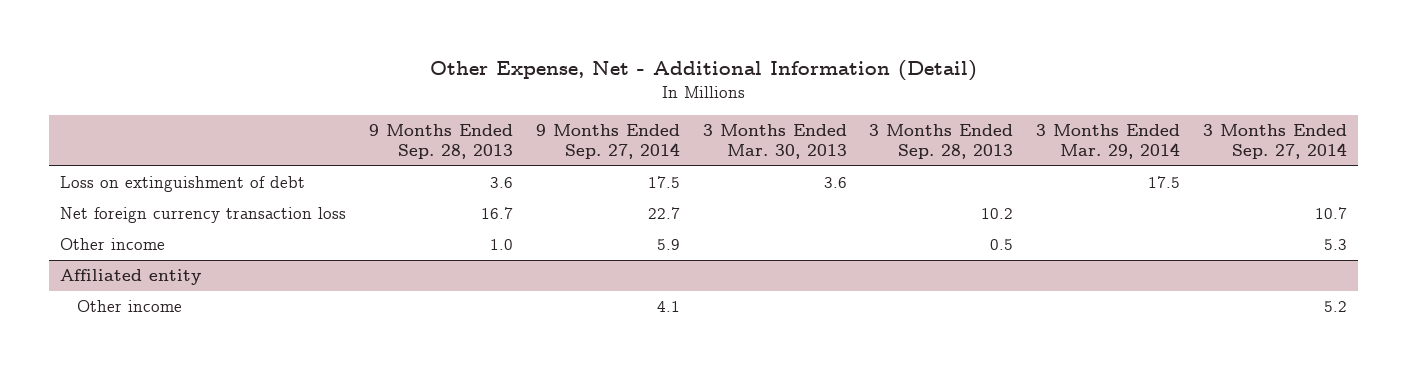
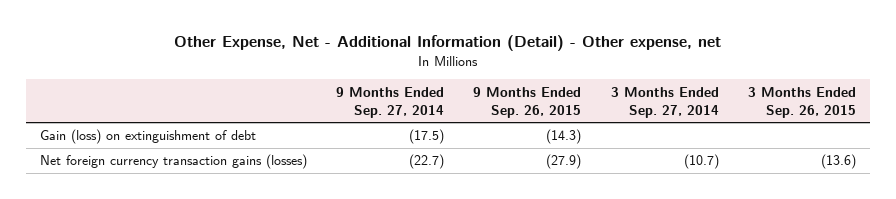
[429,60,977,82] Other Expense, Net - Additional Information (Detail) -> [173,35,721,52] Other Expense, Net - Additional Information (Detail) - Other expense, net
[369,124,514,159] 9 Months Ended Sep. 28, 2013 -> none
[702,124,847,159] 3 Months Ended Mar. 30, 2013 -> none
[869,124,1014,159] 3 Months Ended Sep. 28, 2013 -> none
[1035,124,1180,159] 3 Months Ended Mar. 29, 2014 -> none
none -> [473,86,582,118] 9 Months Ended Sep. 26, 2015
none -> [747,86,856,118] 3 Months Ended Sep. 26, 2015
[60,238,166,251] Other income -> none
[60,269,202,286] Affiliated entity -> none
[77,300,183,313] Other income -> none
[60,176,306,193] Loss on extinguishment of debt -> [40,129,257,145] Gain (loss) on extinguishment of debt
[647,176,680,189] 17.5 -> [409,129,445,145] (17.5)
[60,207,347,224] Net foreign currency transaction loss -> [40,154,308,170] Net foreign currency transaction gains (losses)
[647,207,680,220] 22.7 -> [409,154,445,170] (22.7)
[1314,207,1347,220] 10.7 -> [683,154,719,170] (10.7)

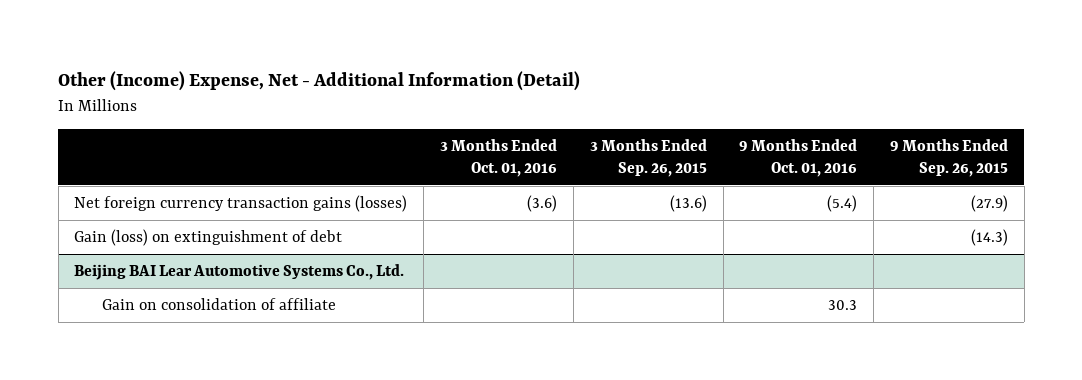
[173,35,721,52] Other Expense, Net - Additional Information (Detail) - Other expense, net -> [58,71,581,92] Other (Income) Expense, Net - Additional Information (Detail)
[336,86,445,118] 9 Months Ended Sep. 27, 2014 -> none
[610,86,719,118] 3 Months Ended Sep. 27, 2014 -> none
none -> [440,139,558,178] 3 Months Ended Oct. 01, 2016
none -> [739,139,858,178] 9 Months Ended Oct. 01, 2016
[40,129,257,145] Gain (loss) on extinguishment of debt -> [74,229,343,247] Gain (loss) on extinguishment of debt
none -> [74,264,405,281] Beijing BAI Lear Automotive Systems Co., Ltd.
none -> [102,298,337,311] Gain on consolidation of affiliate

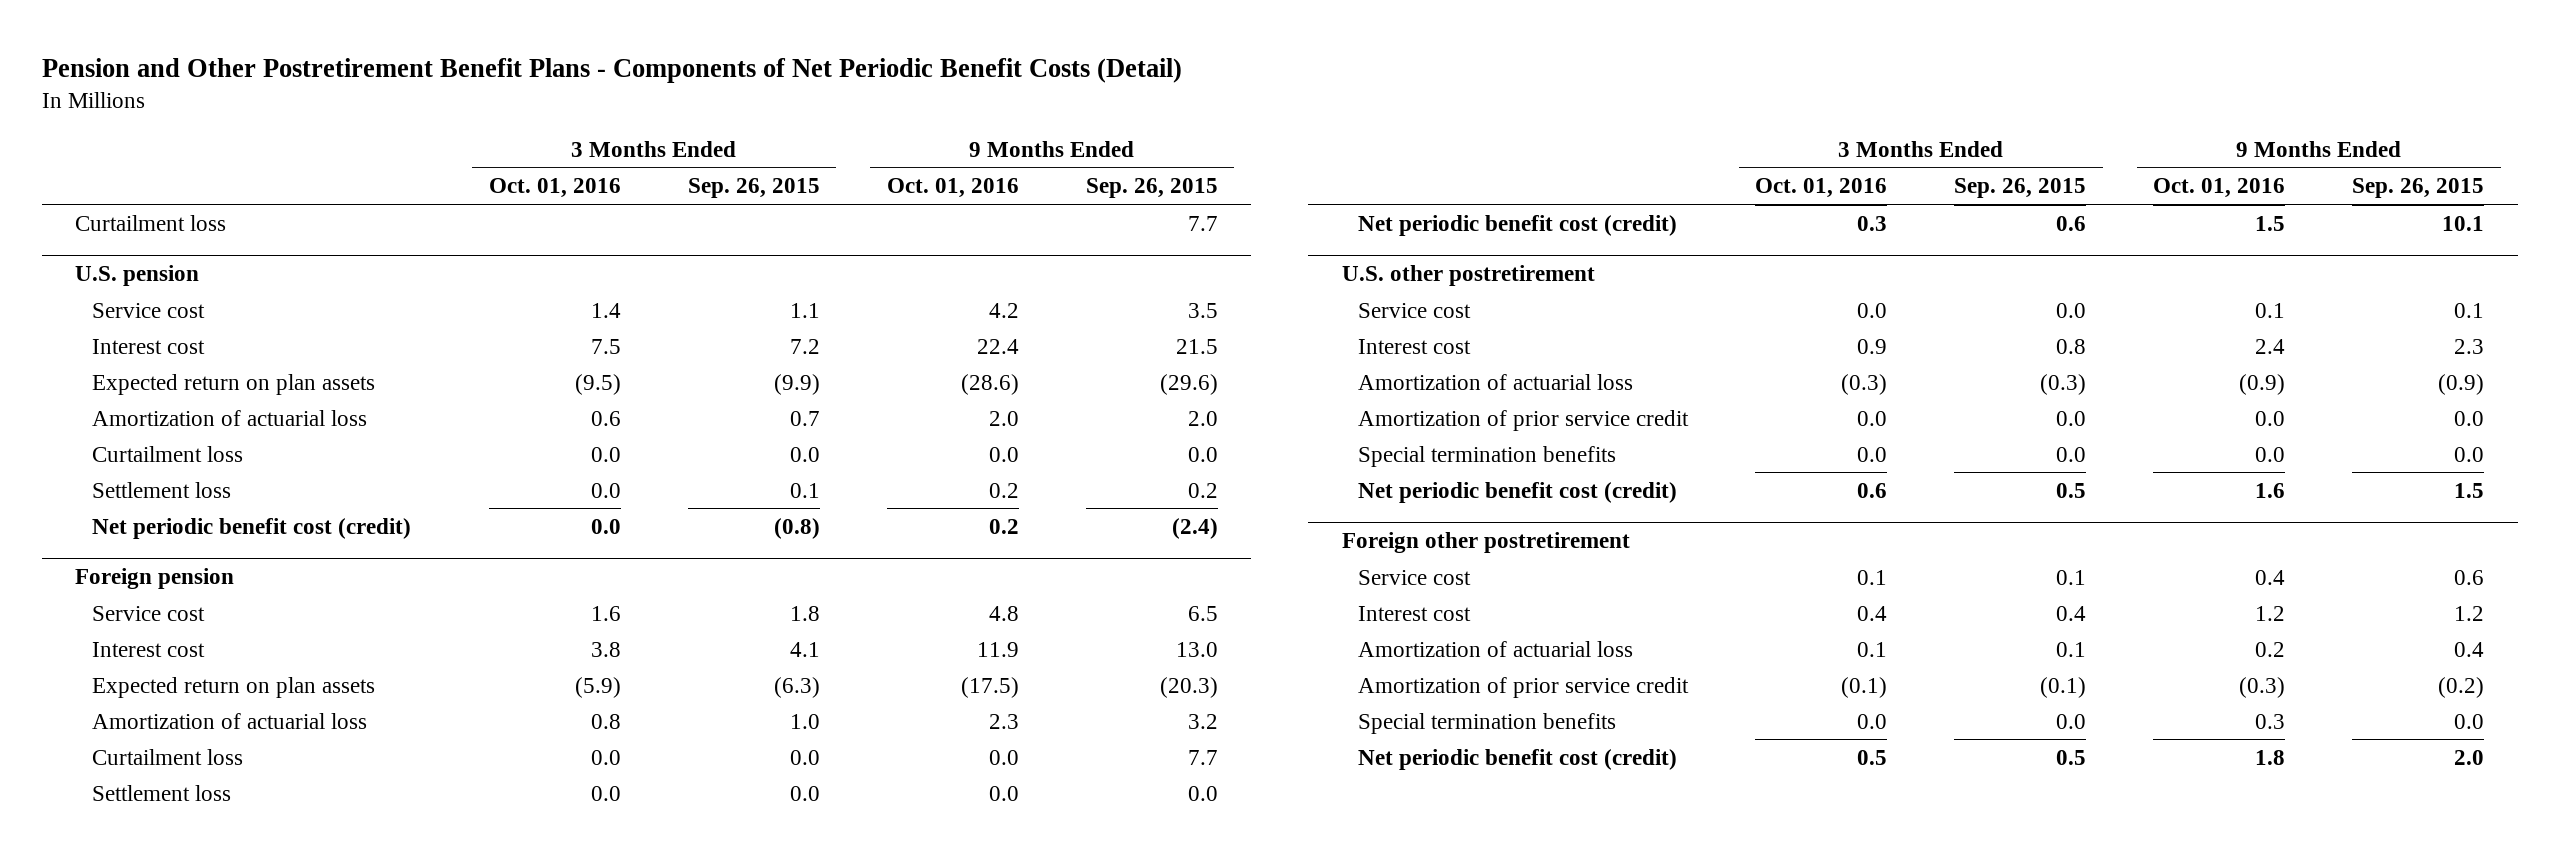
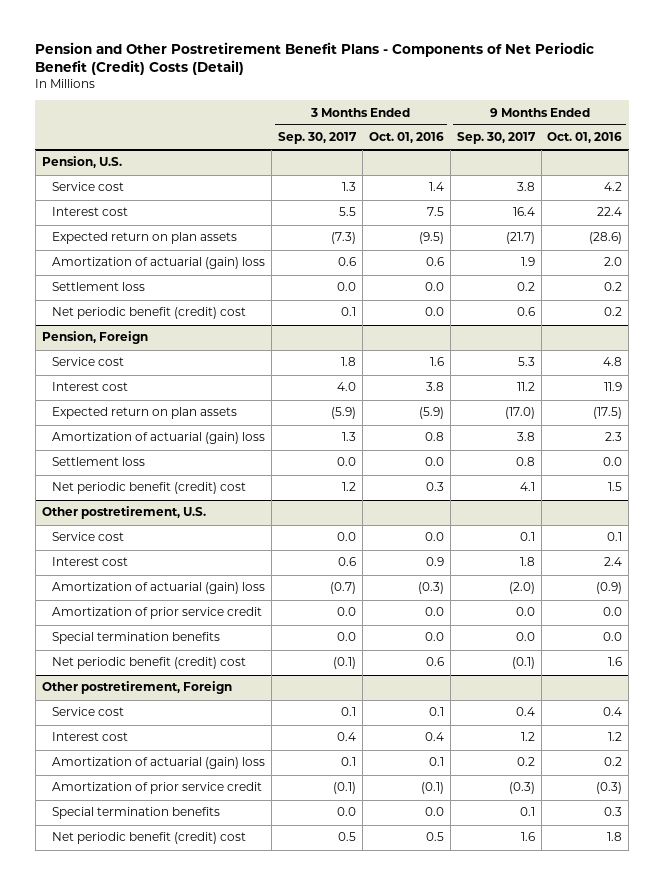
[41,58,1182,84] Pension and Other Postretirement Benefit Plans - Components of Net Periodic Benefit Costs (Detail) -> [35,41,595,76] Pension and Other Postretirement Benefit Plans - Components of Net Periodic Benefit (Credit) Costs (Detail)
[687,178,820,199] Sep. 26, 2015 -> none
[1085,178,1218,199] Sep. 26, 2015 -> none
none -> [277,132,357,145] Sep. 30, 2017
none -> [456,132,536,145] Sep. 30, 2017
[75,214,227,231] Curtailment loss -> none
[75,264,200,286] U.S. pension -> [41,156,122,169] Pension, U.S.
[91,445,243,462] Curtailment loss -> none
[91,409,367,426] Amortization of actuarial loss -> [51,257,265,270] Amortization of actuarial (gain) loss
[91,517,411,539] Net periodic benefit cost (credit) -> [51,307,246,320] Net periodic benefit (credit) cost
[75,567,235,589] Foreign pension -> [41,331,148,345] Pension, Foreign
[91,748,243,765] Curtailment loss -> none
[91,712,367,729] Amortization of actuarial loss -> [51,432,265,445] Amortization of actuarial (gain) loss
[1358,214,1678,236] Net periodic benefit cost (credit) -> [51,482,246,495] Net periodic benefit (credit) cost
[1341,264,1595,286] U.S. other postretirement -> [41,506,206,520] Other postretirement, U.S.
[1358,373,1634,390] Amortization of actuarial loss -> [51,582,265,595] Amortization of actuarial (gain) loss
[1358,481,1678,503] Net periodic benefit cost (credit) -> [51,657,246,670] Net periodic benefit (credit) cost
[1341,531,1630,553] Foreign other postretirement -> [41,681,232,695] Other postretirement, Foreign
[1358,640,1634,657] Amortization of actuarial loss -> [51,757,265,770] Amortization of actuarial (gain) loss
[1358,748,1678,770] Net periodic benefit cost (credit) -> [51,832,246,845] Net periodic benefit (credit) cost

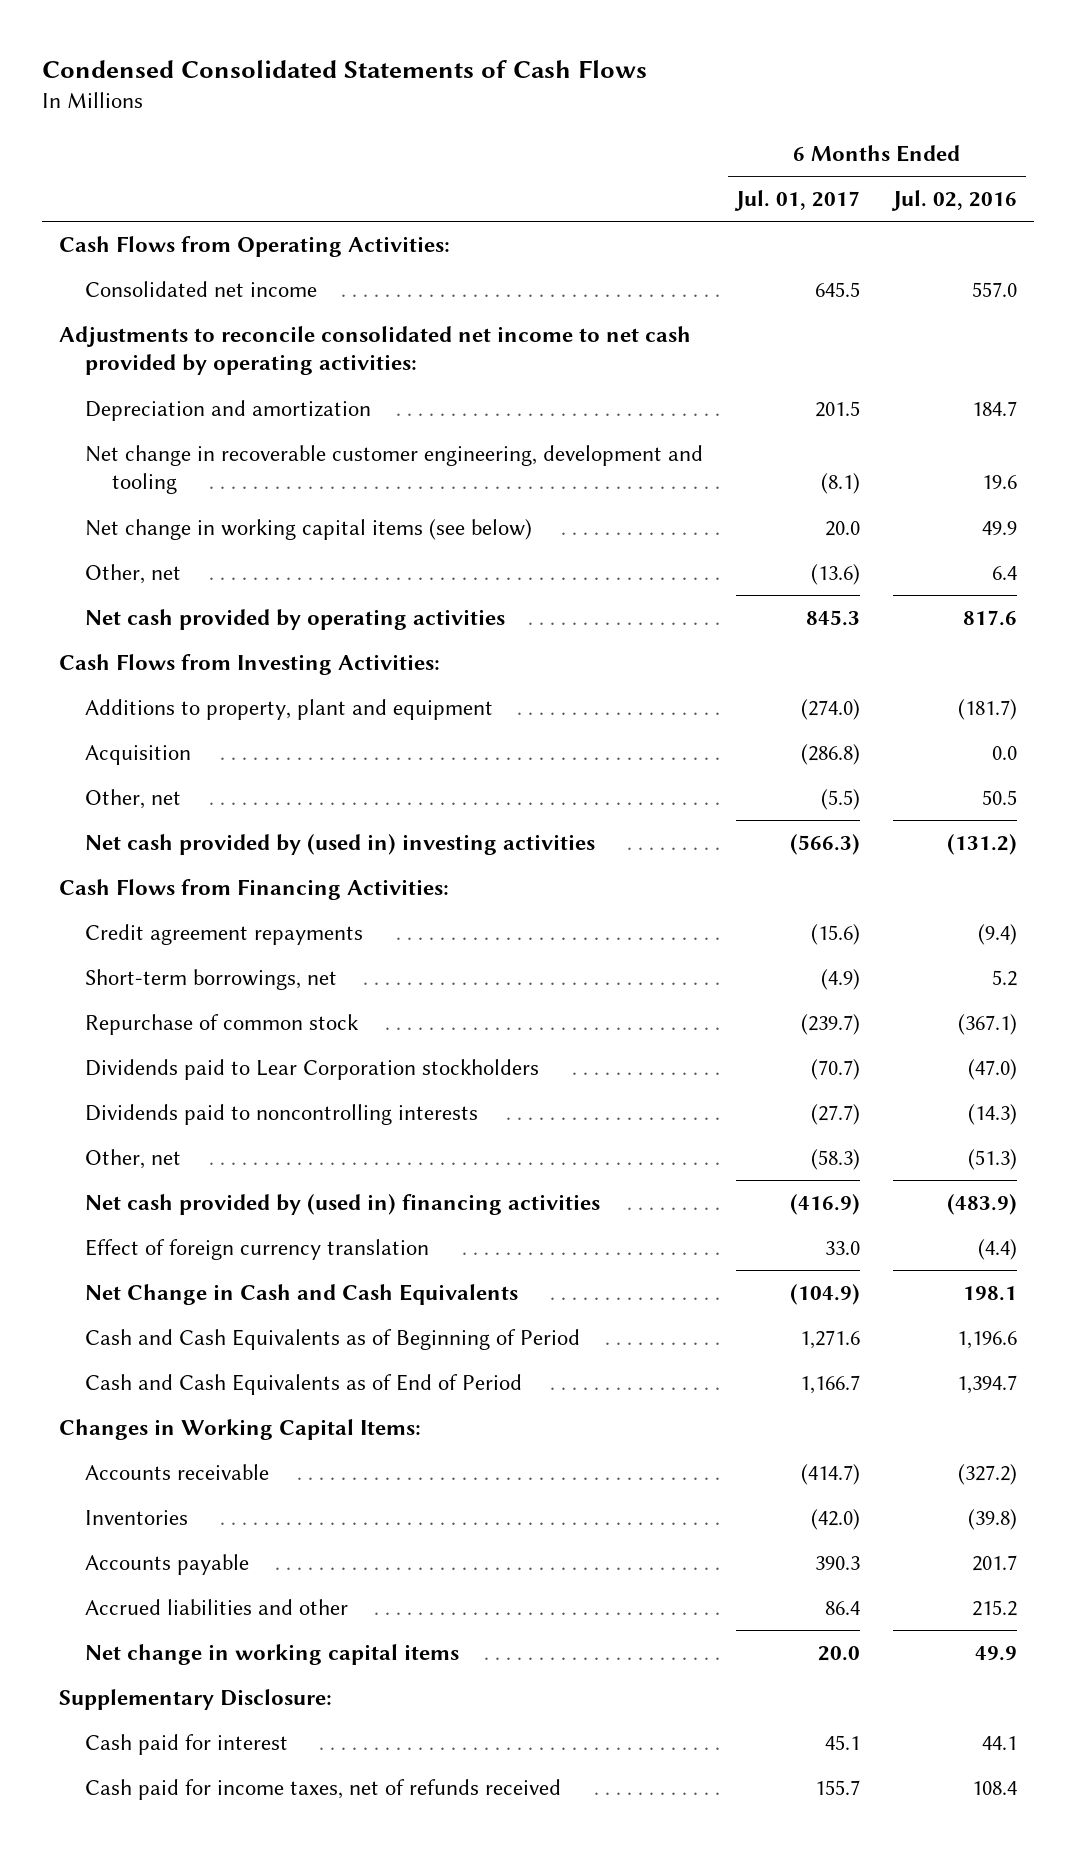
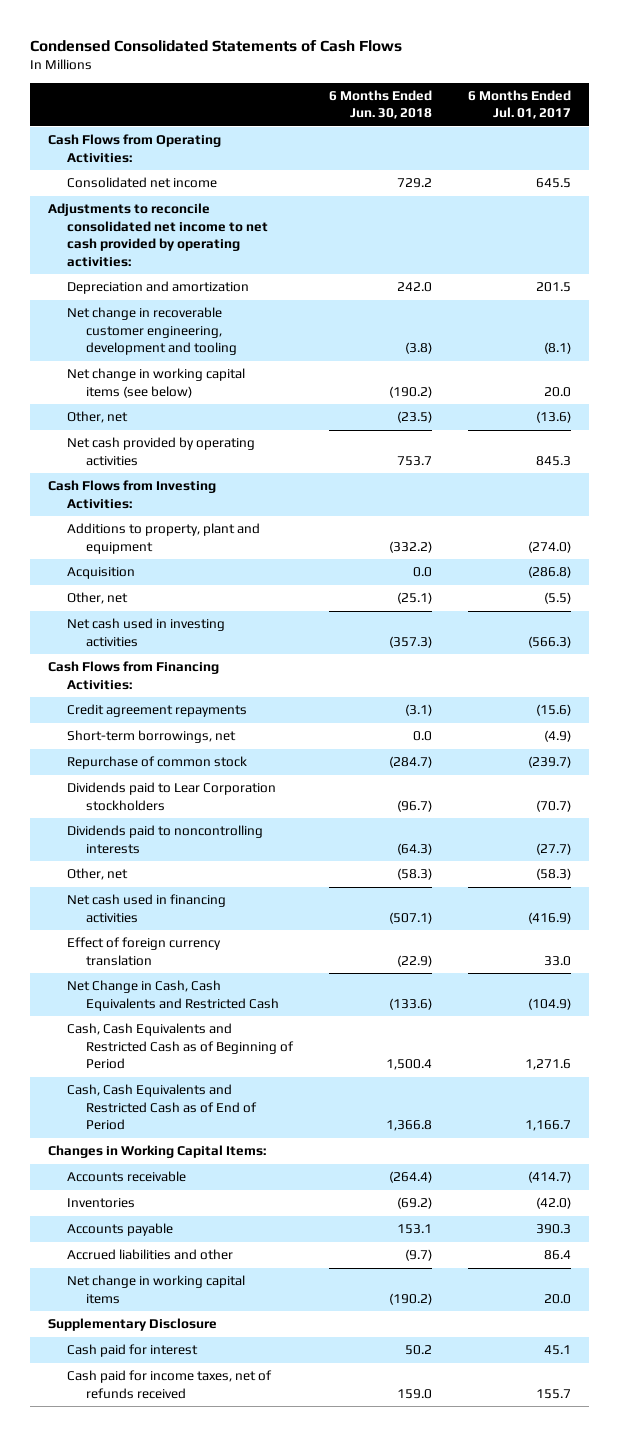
[891,189,1018,211] Jul. 02, 2016 -> none
none -> [328,89,432,120] 6 Months Ended Jun. 30, 2018
[85,833,596,855] Net cash provided by (used in) investing activities -> [66,618,225,647] Net cash used in investing activities
[85,1193,601,1215] Net cash provided by (used in) financing activities -> [66,894,226,923] Net cash used in financing activities
[85,1283,519,1305] Net Change in Cash and Cash Equivalents -> [66,980,279,1011] Net Change in Cash, Cash Equivalents and Restricted Cash
[85,1328,581,1350] Cash and Cash Equivalents as of Beginning of Period -> [66,1023,294,1070] Cash, Cash Equivalents and Restricted Cash as of Beginning of Period
[85,1373,523,1395] Cash and Cash Equivalents as of End of Period -> [66,1084,257,1131] Cash, Cash Equivalents and Restricted Cash as of End of Period
[59,1688,333,1710] Supplementary Disclosure: -> [47,1318,217,1332] Supplementary Disclosure

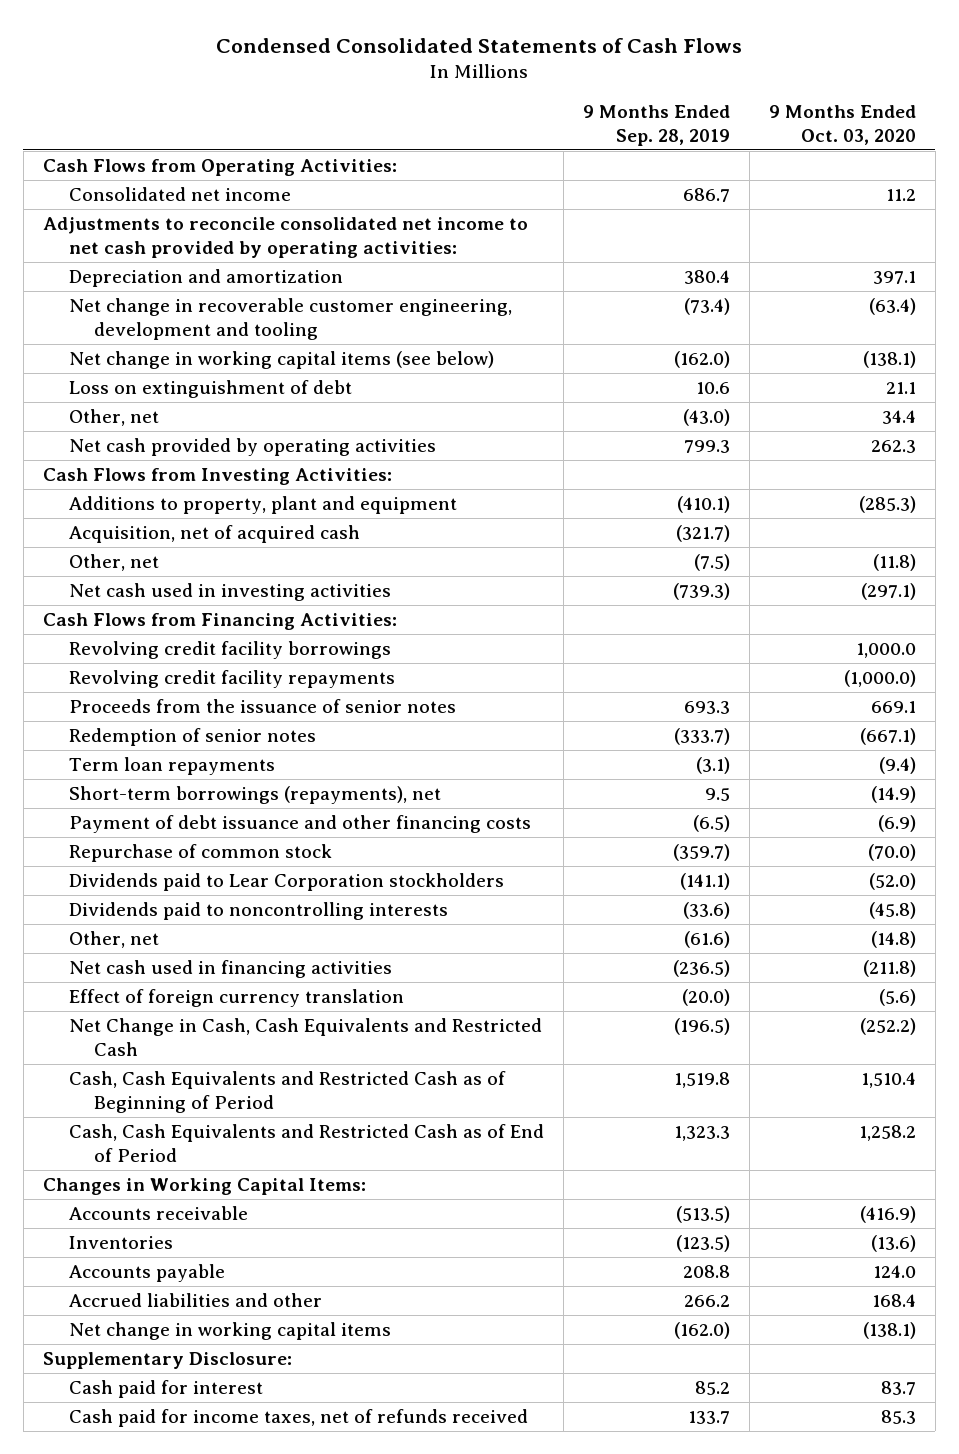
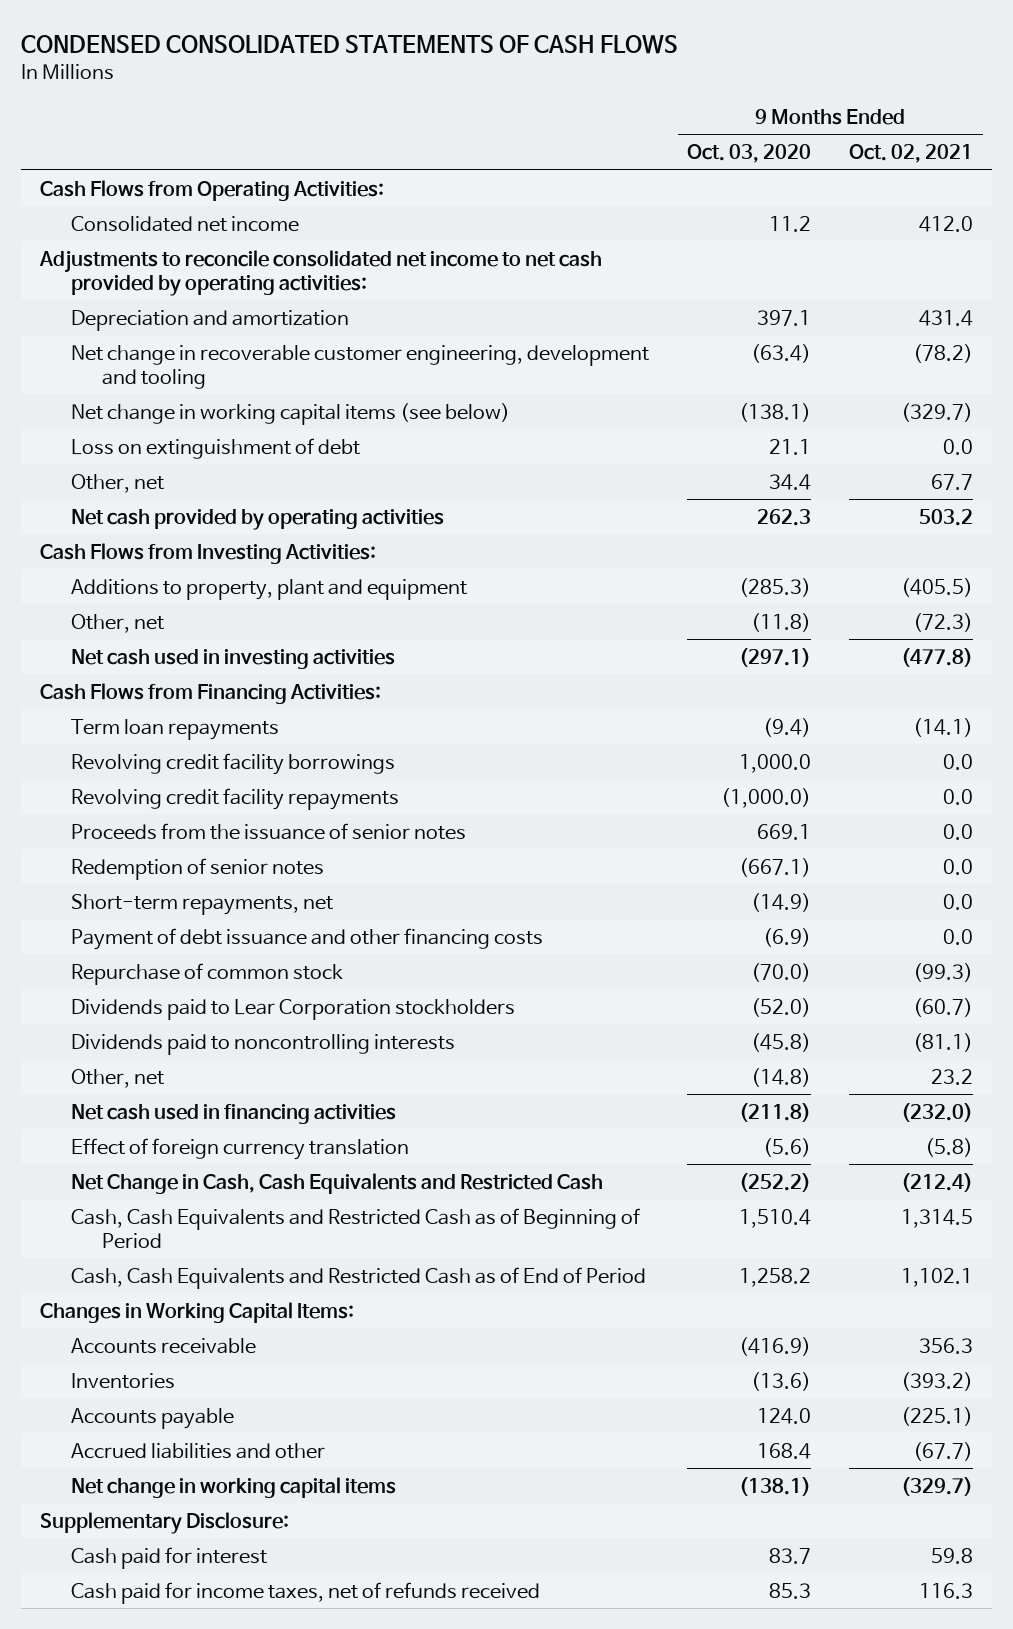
[216,37,743,53] Condensed Consolidated Statements of Cash Flows -> [20,34,678,54] CONDENSED CONSOLIDATED STATEMENTS OF CASH FLOWS
[582,104,730,146] 9 Months Ended Sep. 28, 2019 -> none
none -> [849,144,974,164] Oct. 02, 2021
[68,525,360,544] Acquisition, net of acquired cash -> none
[68,757,275,776] Term loan repayments -> [71,718,280,740] Term loan repayments
[68,786,441,805] Short-term borrowings (repayments), net -> [71,893,334,915] Short-term repayments, net

